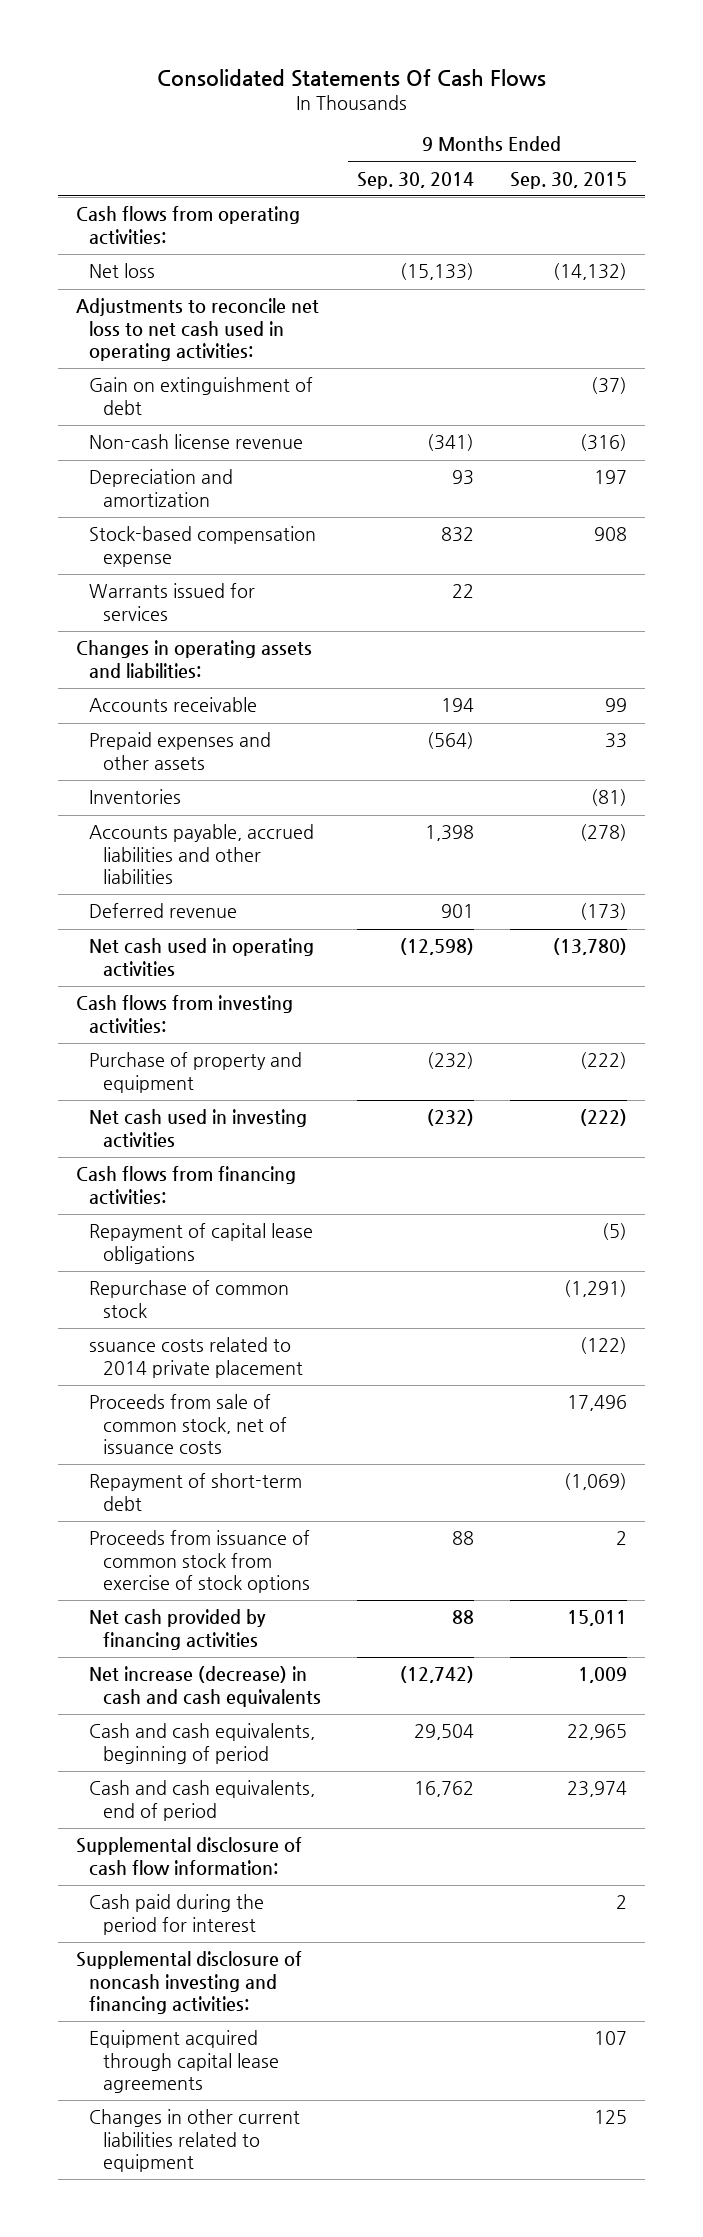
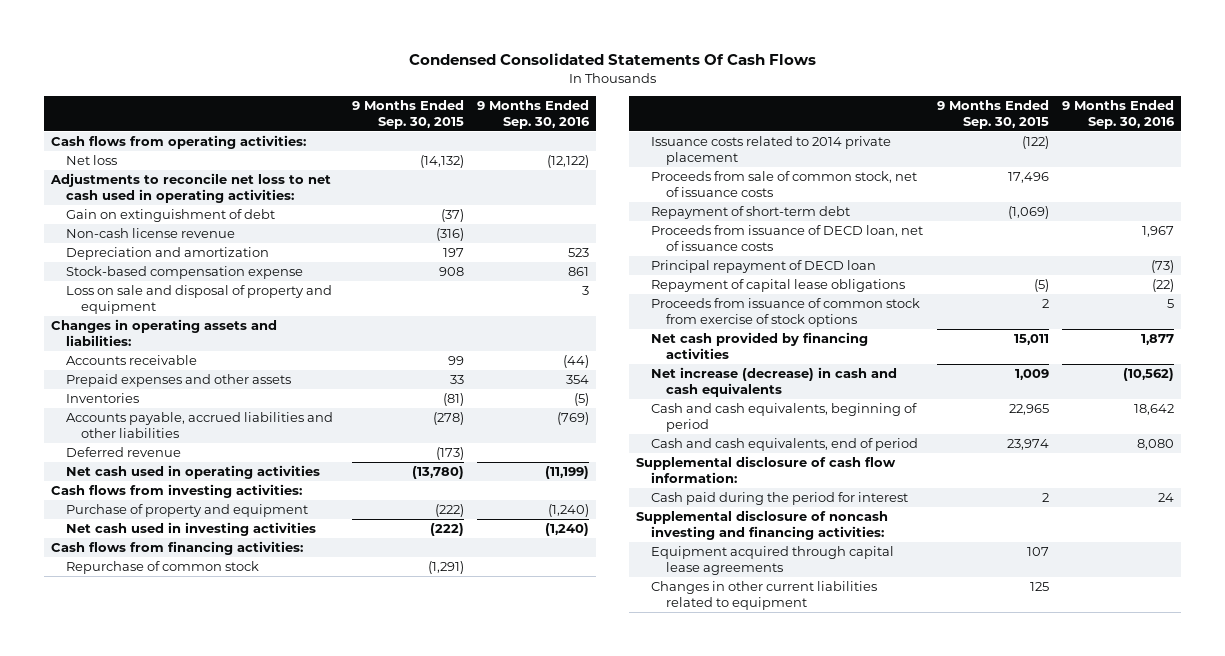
[156,69,546,88] Consolidated Statements Of Cash Flows -> [408,52,816,65] Condensed Consolidated Statements Of Cash Flows
[356,171,474,189] Sep. 30, 2014 -> none
none -> [477,100,591,129] 9 Months Ended Sep. 30, 2016
[89,583,256,621] Warrants issued for services -> none
none -> [66,285,333,314] Loss on sale and disposal of property and equipment
[89,1337,303,1378] ssuance costs related to 2014 private placement -> [651,136,892,165] Issuance costs related to 2014 private placement
none -> [651,225,924,251] Proceeds from issuance of DECD loan, net of issuance costs
none -> [651,260,877,274] Principal repayment of DECD loan
[89,1223,314,1264] Repayment of capital lease obligations -> [651,279,906,293] Repayment of capital lease obligations

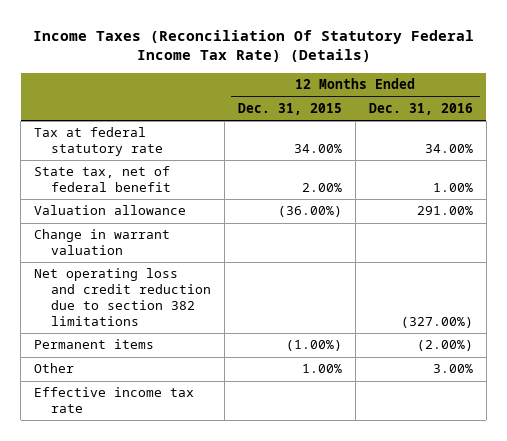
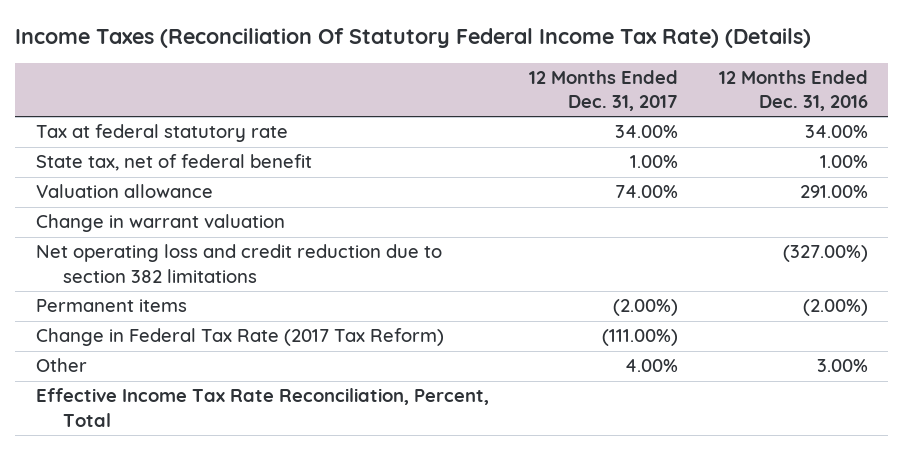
[237,103,342,116] Dec. 31, 2015 -> none
none -> [529,70,679,112] 12 Months Ended Dec. 31, 2017
none -> [35,328,444,347] Change in Federal Tax Rate (2017 Tax Reform)
[34,387,195,414] Effective income tax rate -> [35,388,489,427] Effective Income Tax Rate Reconciliation, Percent, Total

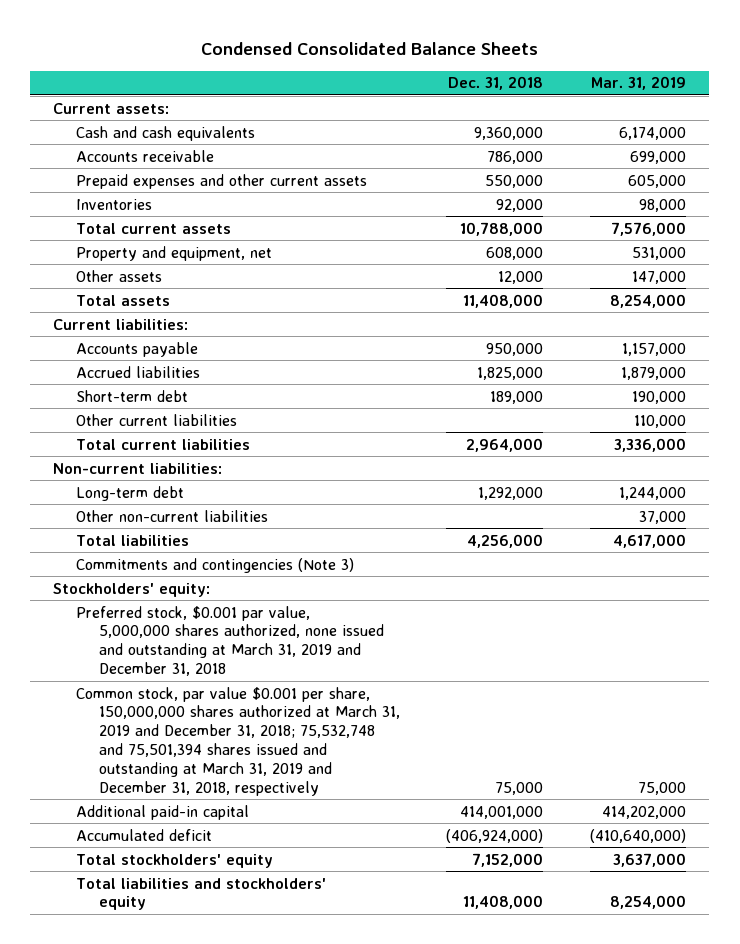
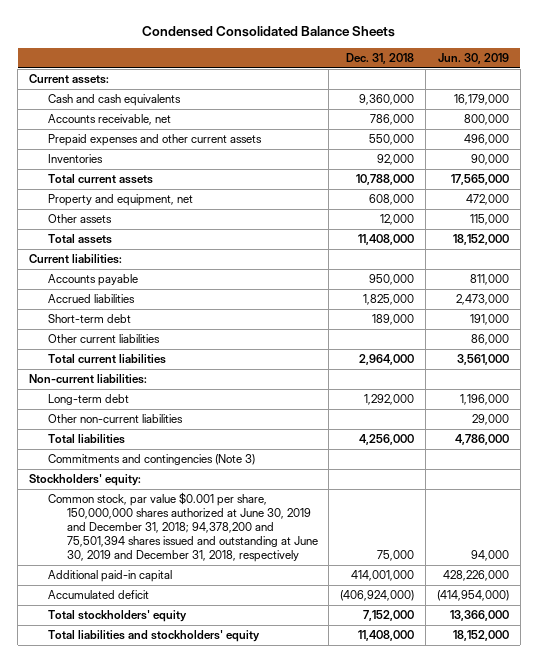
[591,76,687,91] Mar. 31, 2019 -> none
none -> [437,53,509,65] Jun. 30, 2019
[76,149,215,162] Accounts receivable -> [47,114,171,126] Accounts receivable, net
[76,605,384,676] Preferred stock, $0.001 par value, 5,000,000 shares authorized, none issued and outstanding at March 31, 2019 and December 31, 2018 -> none
[76,686,400,796] Common stock, par value $0.001 per share, 150,000,000 shares authorized at March 31, 2019 and December 31, 2018; 75,532,748 and 75,501,394 shares issued and outstanding at March 31, 2019 and December 31, 2018, respectively -> [47,492,318,563] Common stock, par value $0.001 per share, 150,000,000 shares authorized at June 30, 2019 and December 31, 2018; 94,378,200 and 75,501,394 shares issued and outstanding at June 30, 2019 and December 31, 2018, respectively

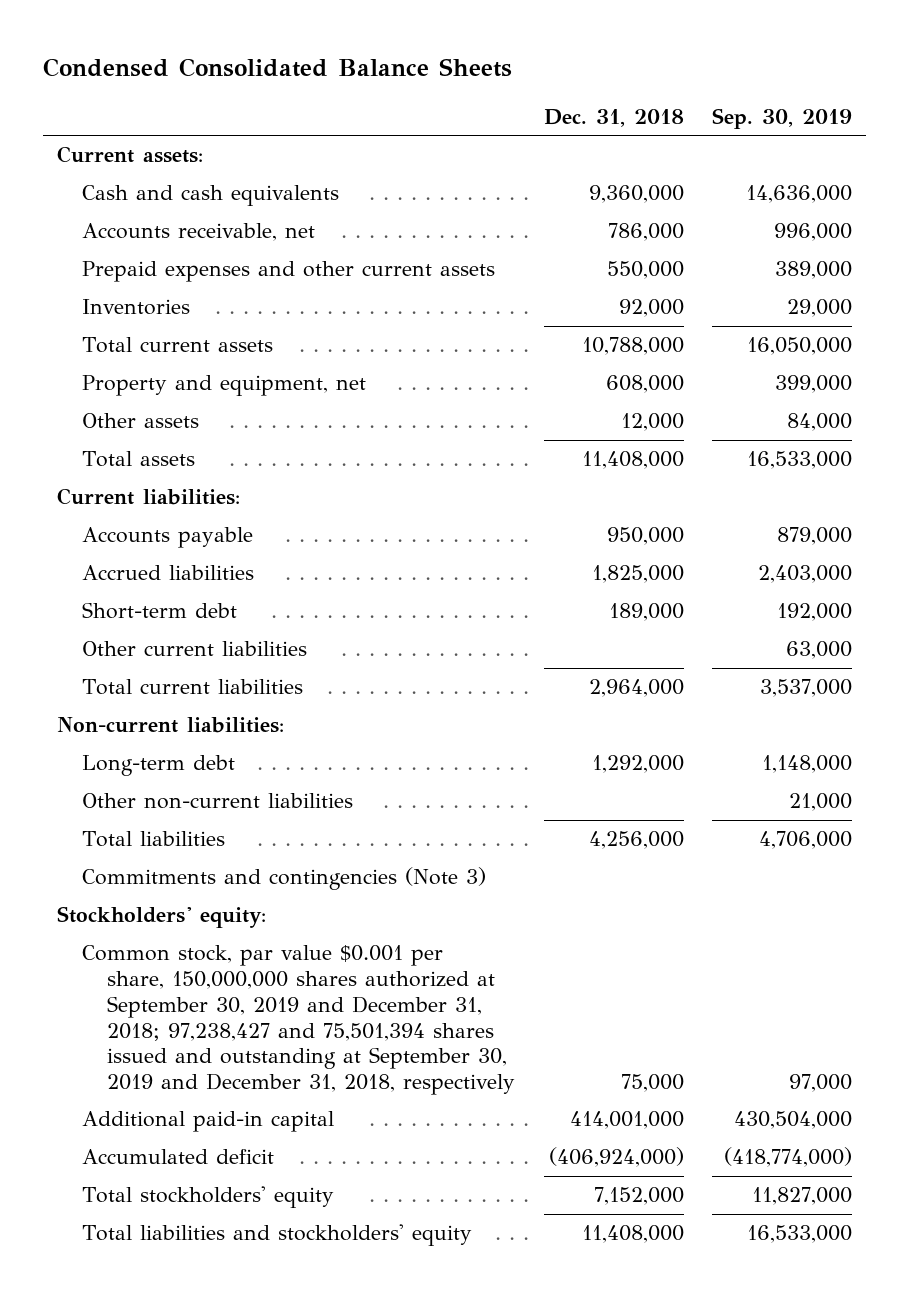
[437,53,509,65] Jun. 30, 2019 -> none
none -> [711,107,852,129] Sep. 30, 2019
[47,492,318,563] Common stock, par value $0.001 per share, 150,000,000 shares authorized at June 30, 2019 and December 31, 2018; 94,378,200 and 75,501,394 shares issued and outstanding at June 30, 2019 and December 31, 2018, respectively -> [81,945,516,1096] Common stock, par value $0.001 per share, 150,000,000 shares authorized at September 30, 2019 and December 31, 2018; 97,238,427 and 75,501,394 shares issued and outstanding at September 30, 2019 and December 31, 2018, respectively

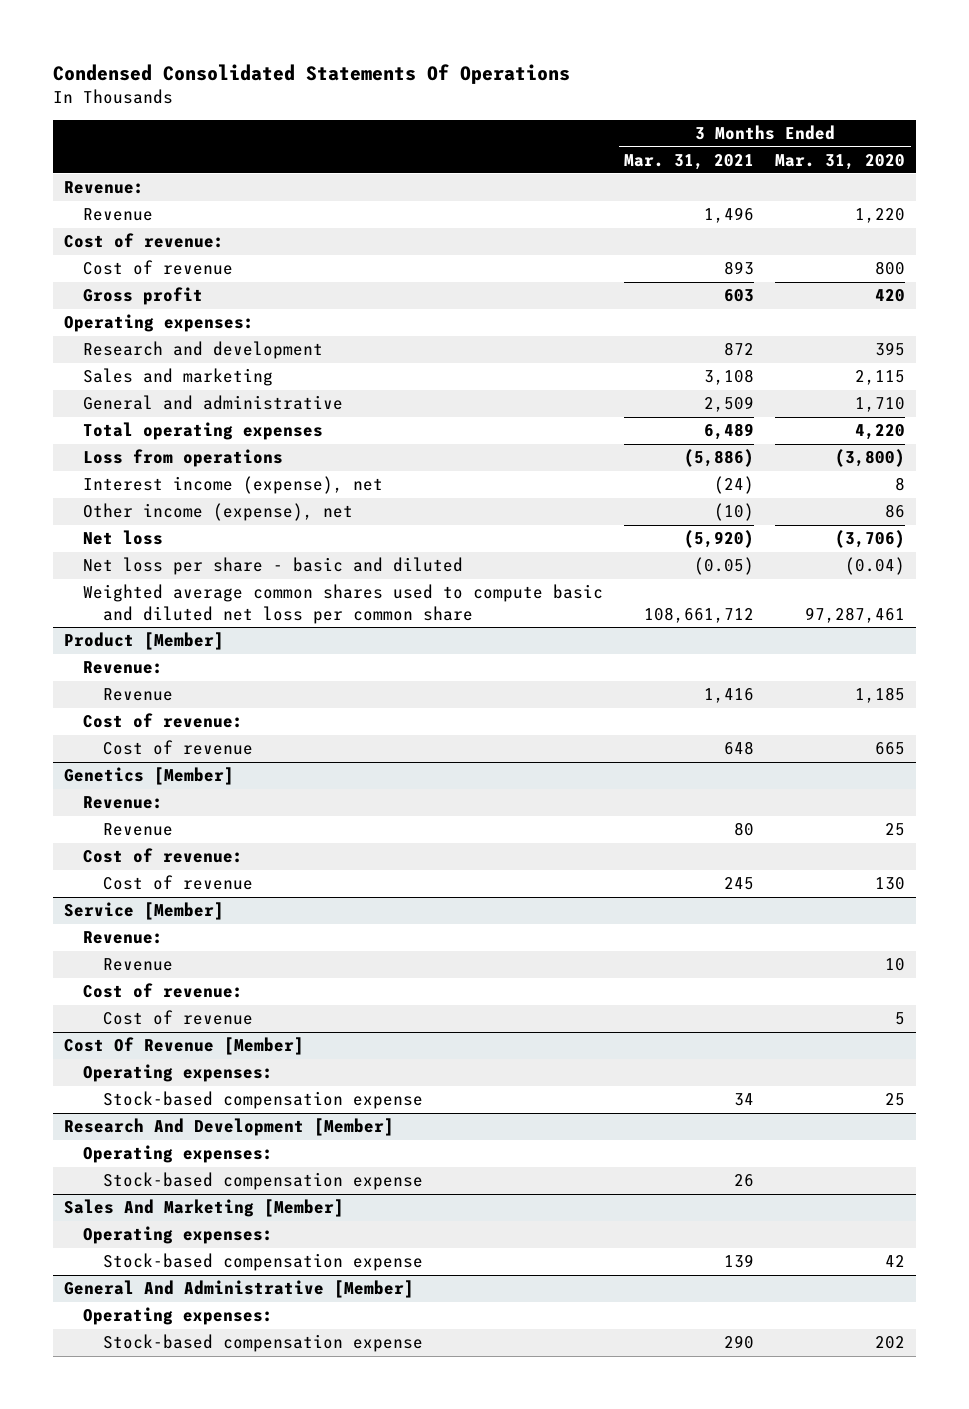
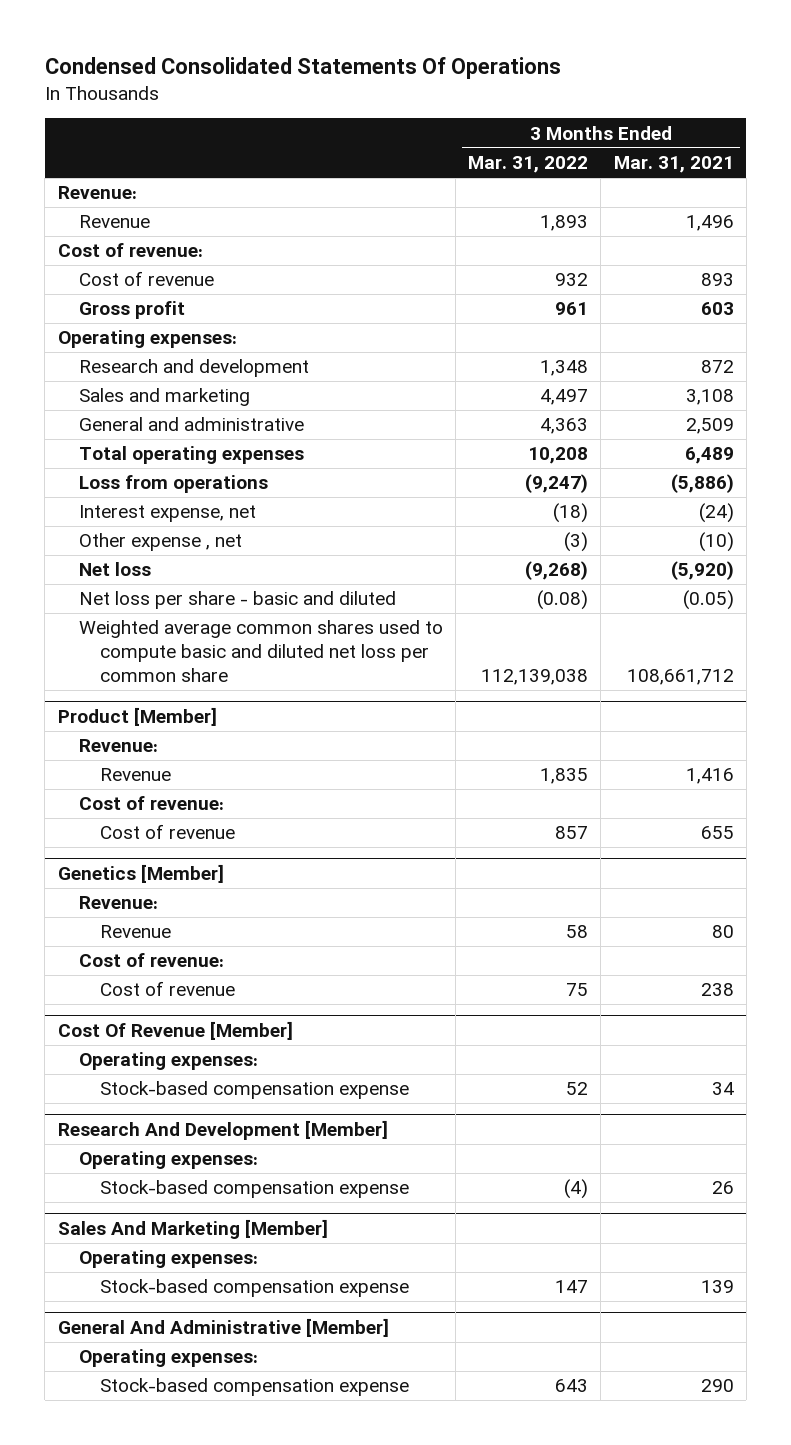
[775,153,906,170] Mar. 31, 2020 -> none
none -> [468,156,589,174] Mar. 31, 2022
[83,476,384,495] Interest income (expense), net -> [78,505,256,523] Interest expense, net
[83,503,354,522] Other income (expense), net -> [78,533,242,552] Other expense , net
[724,741,755,756] 648 -> [700,826,734,840] 655
[63,902,224,921] Service [Member] -> none
[83,931,164,945] Revenue: -> none
[102,958,173,972] Revenue -> none
[83,983,244,999] Cost of revenue: -> none
[102,1010,253,1026] Cost of revenue -> none
[724,877,755,891] 245 -> [700,983,734,997] 238

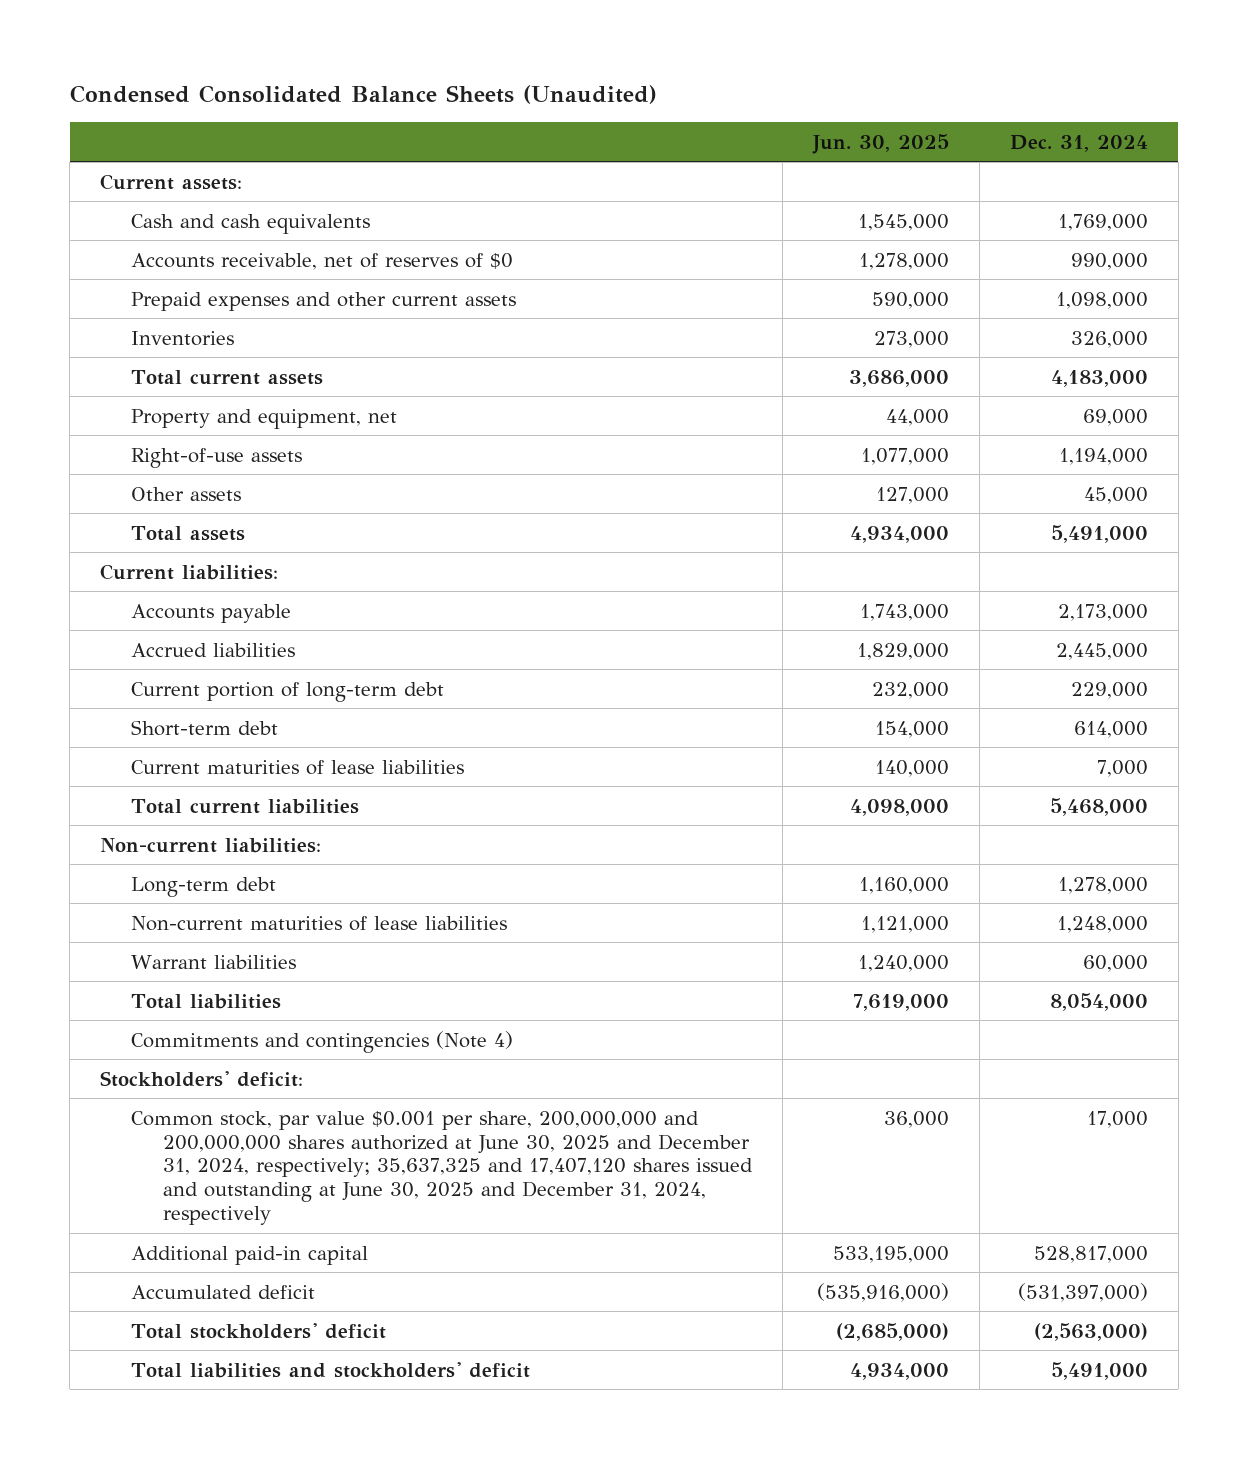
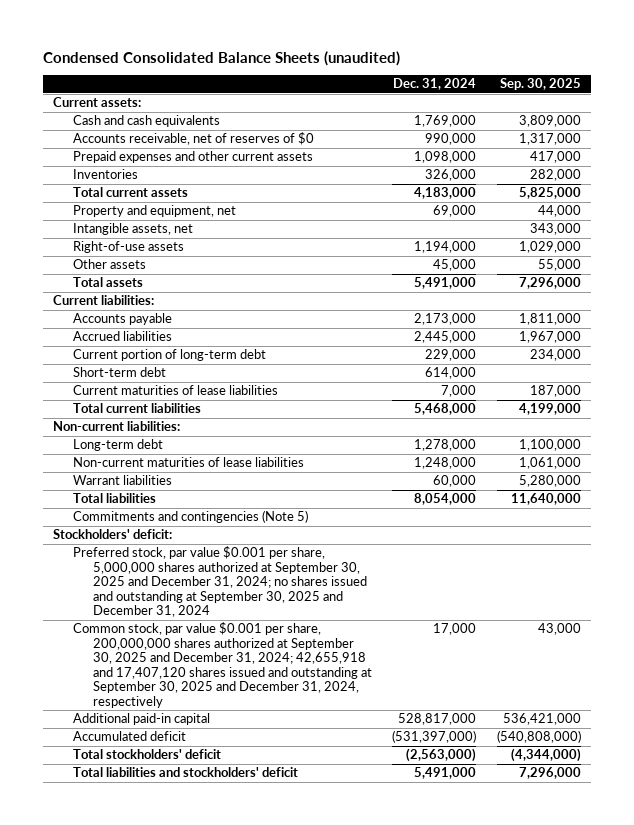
[69,84,657,104] Condensed Consolidated Balance Sheets (Unaudited) -> [43,50,401,66] Condensed Consolidated Balance Sheets (unaudited)
[811,133,949,154] Jun. 30, 2025 -> none
none -> [499,78,581,91] Sep. 30, 2025
none -> [73,223,194,236] Intangible assets, net
[131,1030,514,1053] Commitments and contingencies (Note 4) -> [73,510,309,524] Commitments and contingencies (Note 5)
none -> [73,546,367,618] Preferred stock, par value $0.001 per share, 5,000,000 shares authorized at September 30, 2025 and December 31, 2024; no shares issued and outstanding at September 30, 2025 and December 31, 2024
[131,1110,753,1226] Common stock, par value $0.001 per share, 200,000,000 and 200,000,000 shares authorized at June 30, 2025 and December 31, 2024, respectively; 35,637,325 and 17,407,120 shares issued and outstanding at June 30, 2025 and December 31, 2024, respectively -> [73,622,372,708] Common stock, par value $0.001 per share, 200,000,000 shares authorized at September 30, 2025 and December 31, 2024; 42,655,918 and 17,407,120 shares issued and outstanding at September 30, 2025 and December 31, 2024, respectively

